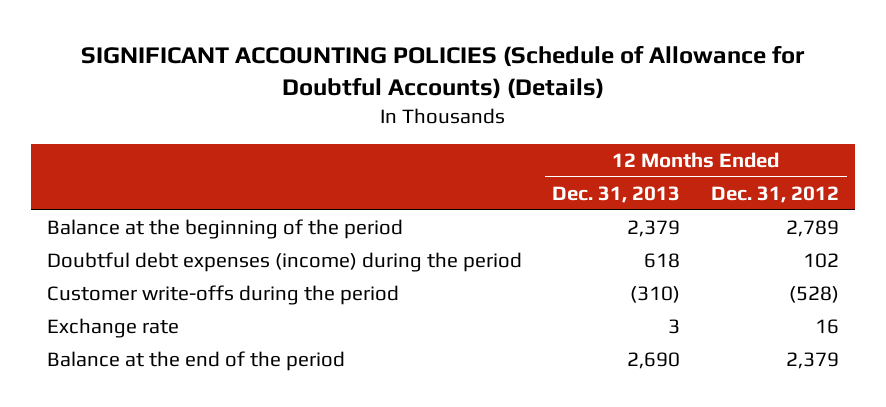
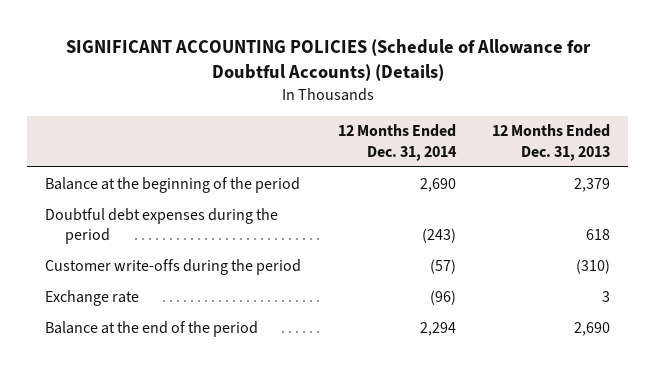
[711,186,840,204] Dec. 31, 2012 -> none
none -> [337,124,457,161] 12 Months Ended Dec. 31, 2014
[46,252,522,273] Doubtful debt expenses (income) during the period -> [45,207,279,244] Doubtful debt expenses during the period

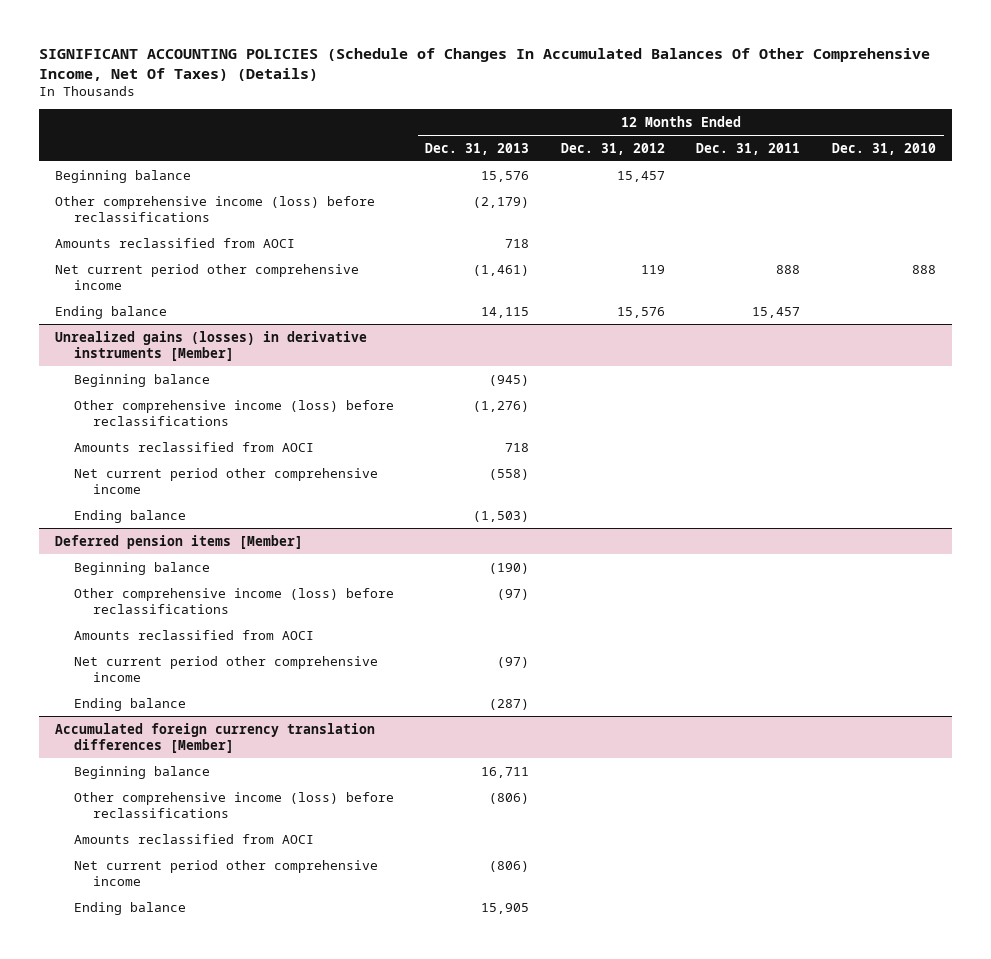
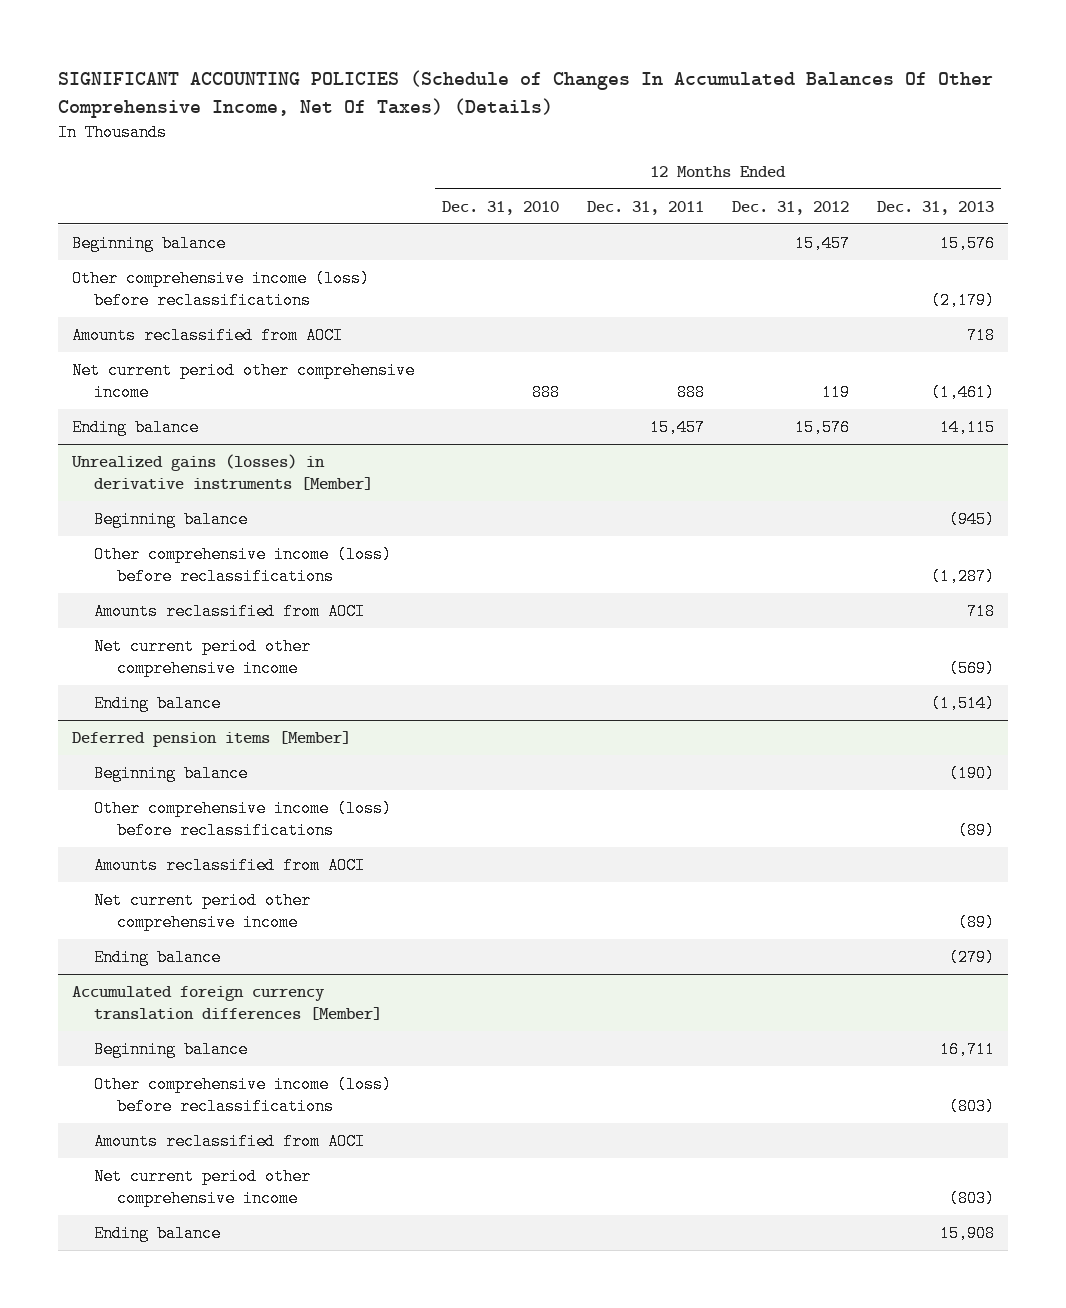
[473,400,530,412] (1,276) -> [931,567,996,585] (1,287)
[489,468,530,480] (558) -> [949,659,996,677] (569)
[473,510,530,522] (1,503) -> [931,694,996,712] (1,514)
[497,588,530,600] (97) -> [958,821,996,839] (89)
[497,656,530,668] (97) -> [958,913,996,931] (89)
[489,698,530,710] (287) -> [949,948,996,966] (279)
[489,792,530,804] (806) -> [949,1097,996,1115] (803)
[489,860,530,872] (806) -> [949,1189,996,1207] (803)
[481,902,530,914] 15,905 -> [940,1224,996,1242] 15,908

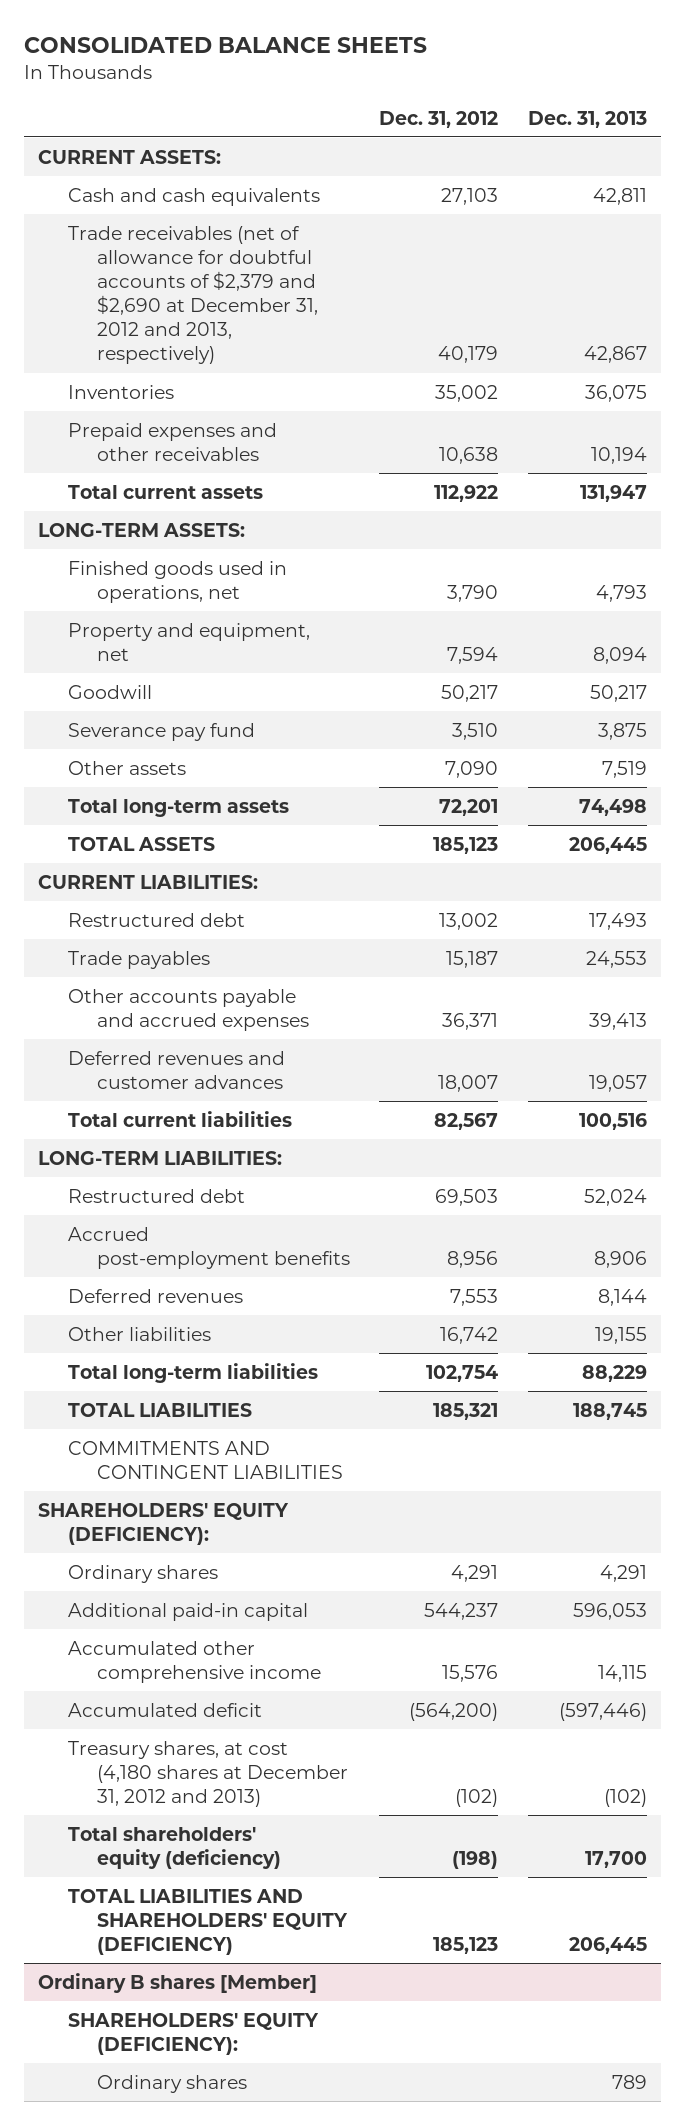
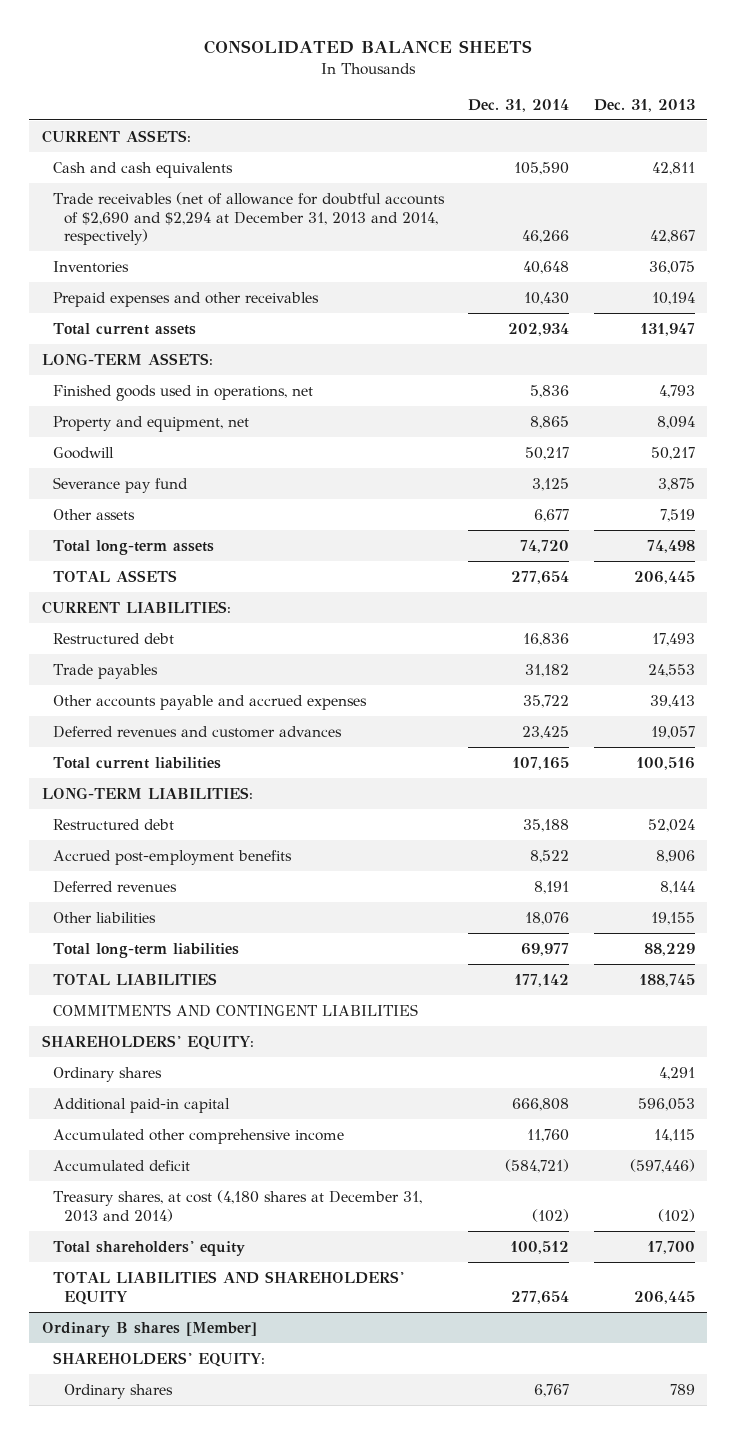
[379,110,499,128] Dec. 31, 2012 -> none
none -> [468,98,570,112] Dec. 31, 2014
[67,225,318,365] Trade receivables (net of allowance for doubtful accounts of $2,379 and $2,690 at December 31, 2012 and 2013, respectively) -> [52,191,445,246] Trade receivables (net of allowance for doubtful accounts of $2,690 and $2,294 at December 31, 2013 and 2014, respectively)
[38,1502,290,1545] SHAREHOLDERS' EQUITY (DEFICIENCY): -> [41,1034,254,1050] SHAREHOLDERS' EQUITY:
[67,1740,348,1808] Treasury shares, at cost (4,180 shares at December 31, 2012 and 2013) -> [52,1189,422,1222] Treasury shares, at cost (4,180 shares at December 31, 2013 and 2014)
[67,1826,281,1869] Total shareholders' equity (deficiency) -> [52,1240,245,1256] Total shareholders' equity
[67,1888,348,1956] TOTAL LIABILITIES AND SHAREHOLDERS' EQUITY (DEFICIENCY) -> [52,1270,404,1305] TOTAL LIABILITIES AND SHAREHOLDERS' EQUITY
[67,2012,319,2055] SHAREHOLDERS' EQUITY (DEFICIENCY): -> [52,1351,265,1367] SHAREHOLDERS' EQUITY:

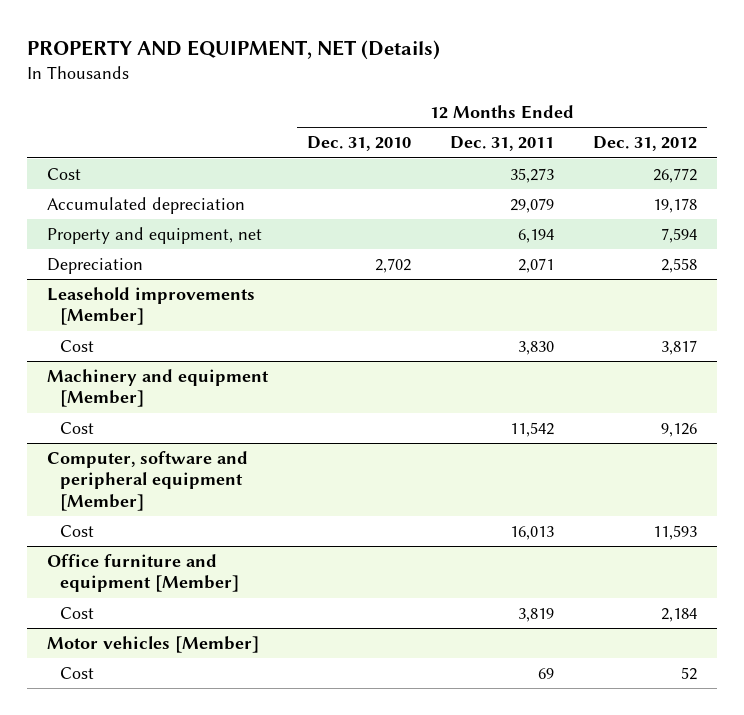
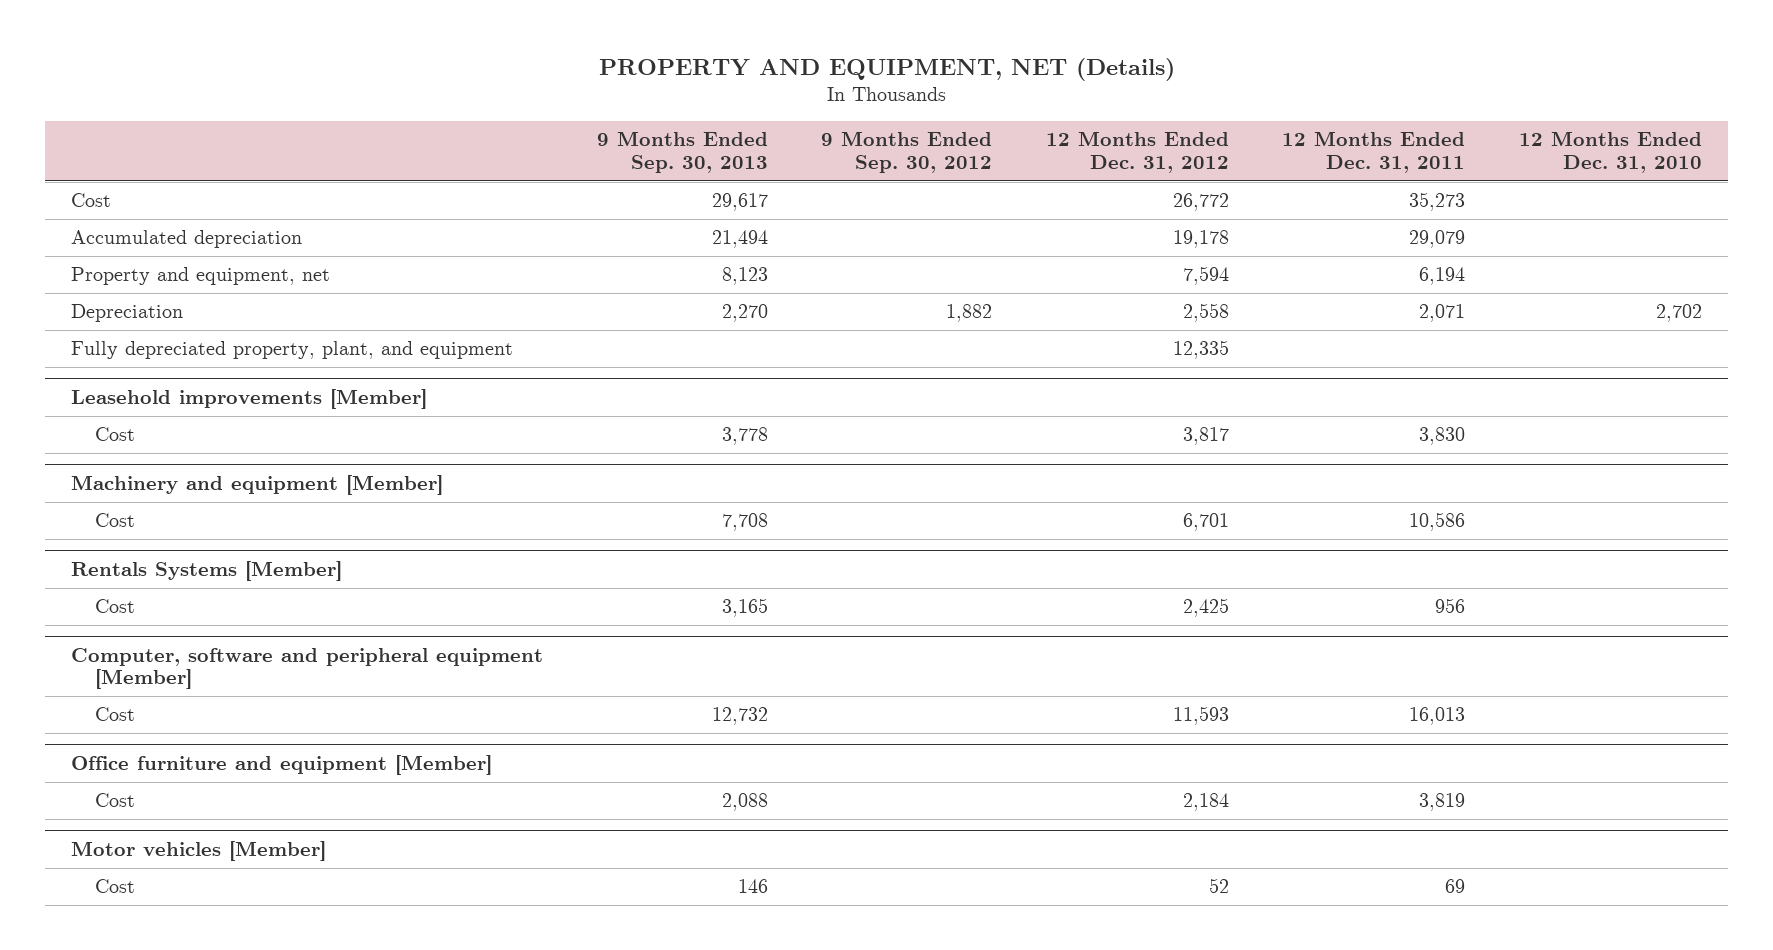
none -> [596,131,768,173] 9 Months Ended Sep. 30, 2013
none -> [821,131,993,173] 9 Months Ended Sep. 30, 2012
none -> [71,341,514,360] Fully depreciated property, plant, and equipment
[510,421,555,437] 11,542 -> [1409,512,1466,532] 10,586
[661,422,698,437] 9,126 -> [1182,513,1229,532] 6,701
none -> [71,560,343,581] Rentals Systems [Member]
none -> [94,599,135,614] Cost

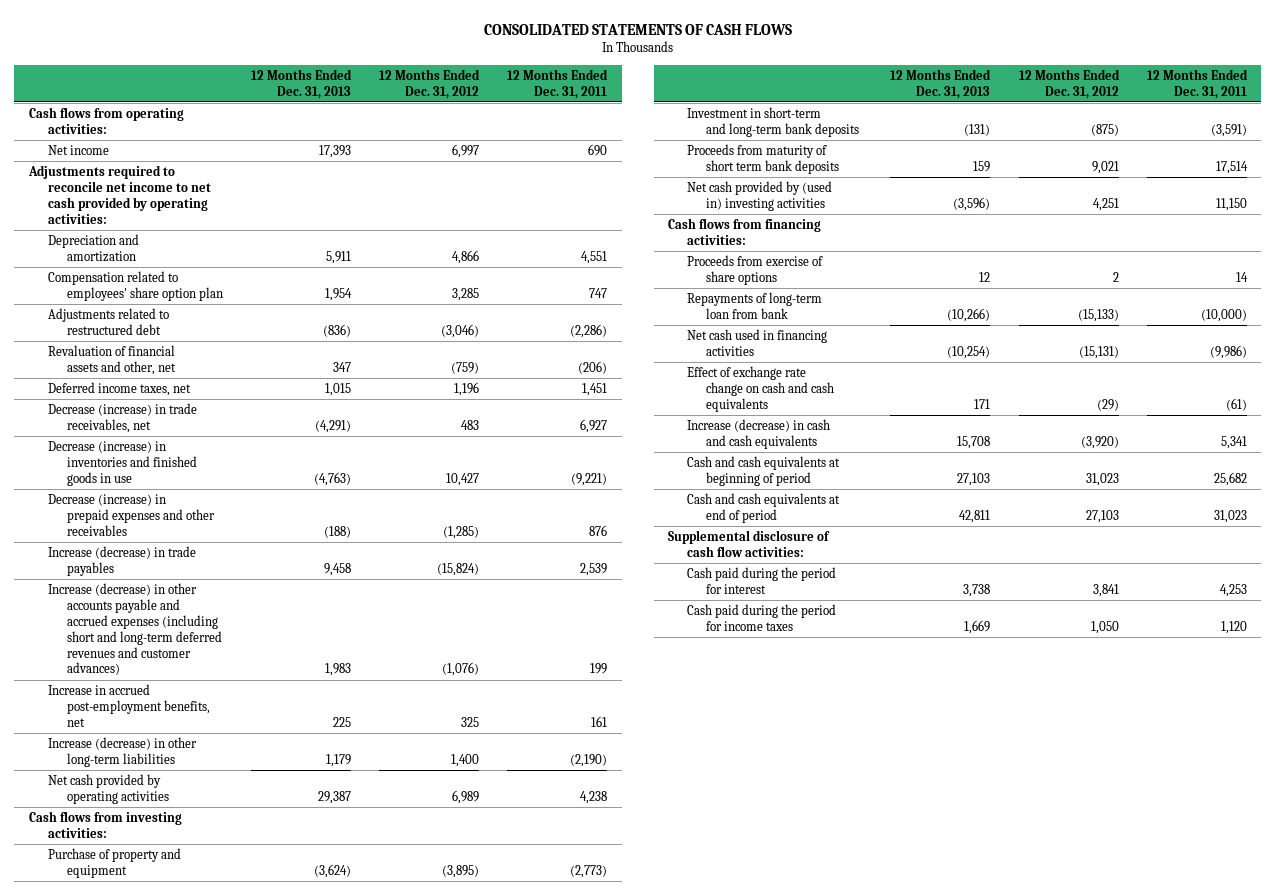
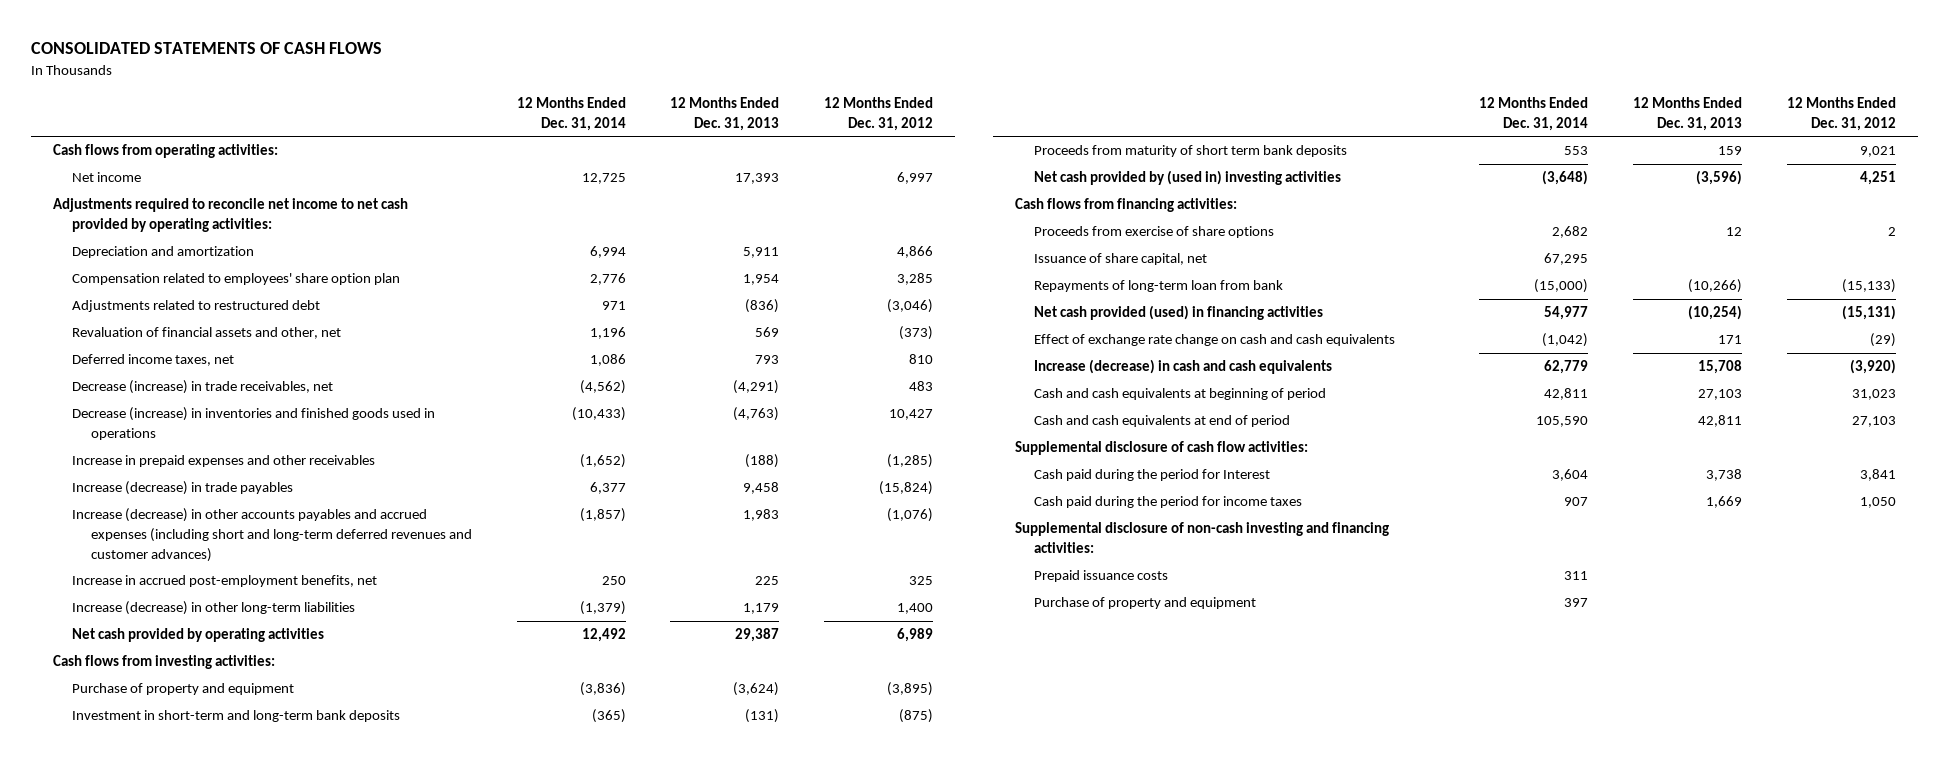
[507,68,609,99] 12 Months Ended Dec. 31, 2011 -> none
none -> [516,97,626,131] 12 Months Ended Dec. 31, 2014
[333,361,352,372] 347 -> [755,327,780,338] 569
[451,361,480,374] (759) -> [898,326,933,341] (373)
[325,382,352,396] 1,015 -> [755,355,780,365] 793
[454,381,480,396] 1,196 -> [908,354,933,365] 810
[47,440,197,486] Decrease (increase) in inventories and finished goods in use -> [71,407,435,441] Decrease (increase) in inventories and finished goods used in operations
[47,493,215,536] Decrease (increase) in prepaid expenses and other receivables -> [71,455,375,468] Increase in prepaid expenses and other receivables
[47,582,222,676] Increase (decrease) in other accounts payable and accrued expenses (including short and long-term deferred revenues and customer advances) -> [71,508,472,562] Increase (decrease) in other accounts payables and accrued expenses (including short and long-term deferred revenues and customer advances)
none -> [1034,253,1208,266] Issuance of share capital, net
[686,328,827,356] Net cash used in financing activities -> [1034,305,1324,321] Net cash provided (used) in financing activities
[686,566,836,594] Cash paid during the period for interest -> [1034,469,1271,482] Cash paid during the period for Interest
none -> [1015,522,1390,554] Supplemental disclosure of non-cash investing and financing activities:
none -> [1034,570,1169,583] Prepaid issuance costs
none -> [1034,597,1257,610] Purchase of property and equipment

